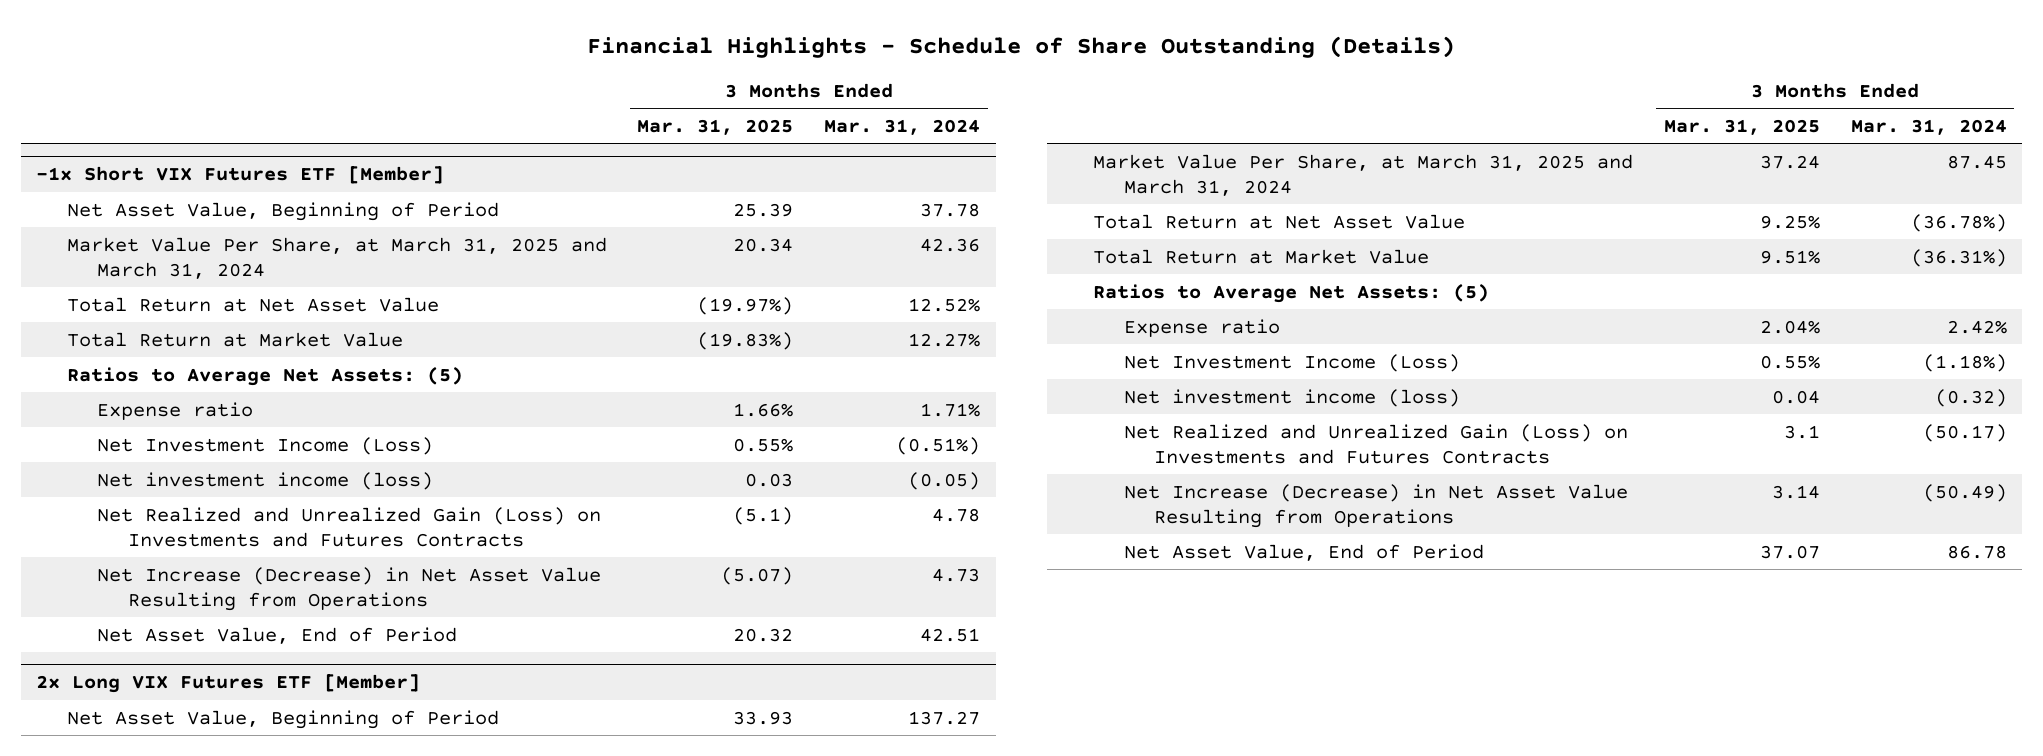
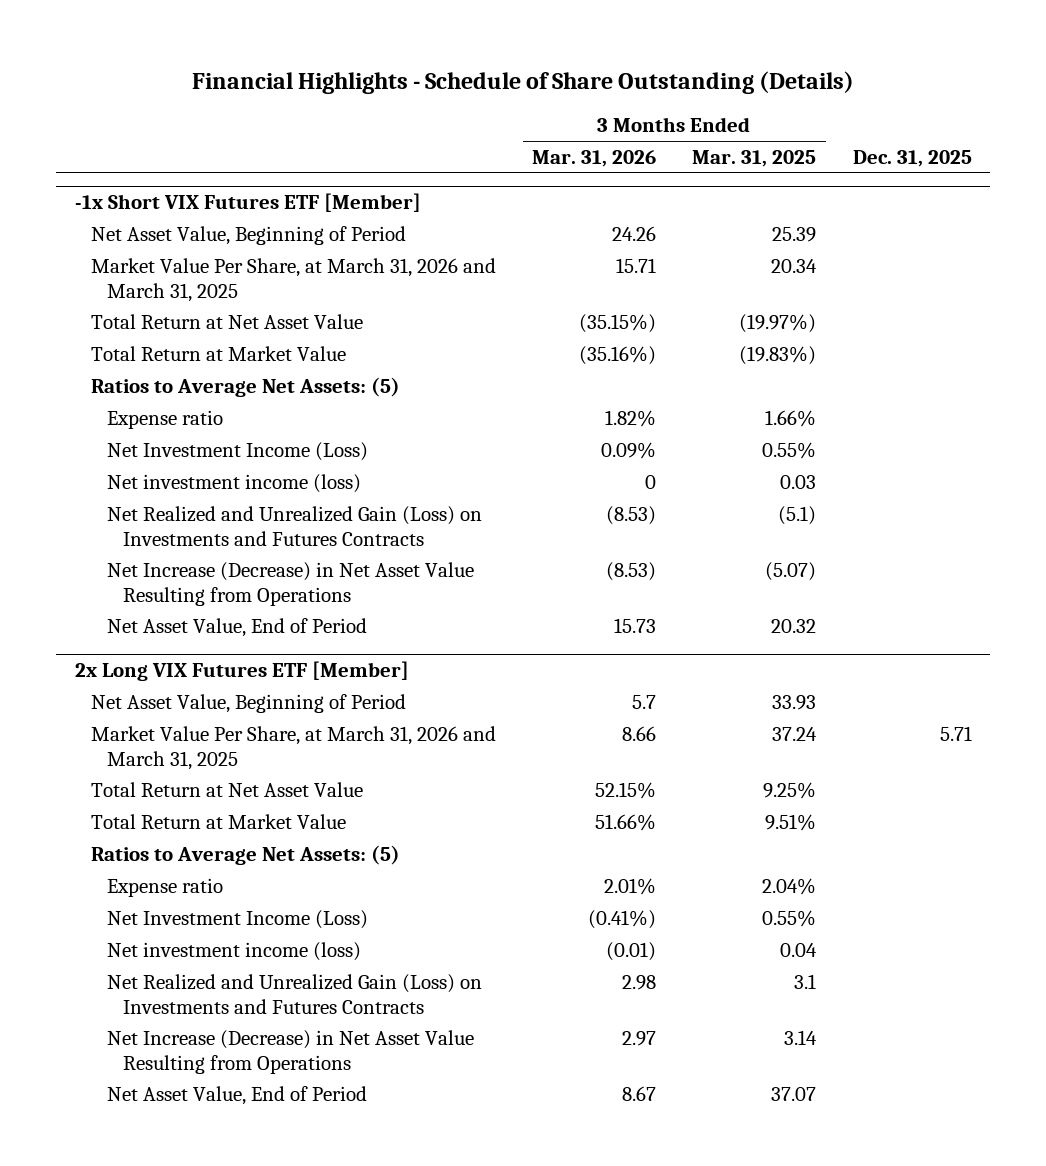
[824,118,981,135] Mar. 31, 2024 -> none
none -> [532,150,657,168] Mar. 31, 2026
none -> [852,150,972,168] Dec. 31, 2025
[66,236,607,279] Market Value Per Share, at March 31, 2025 and March 31, 2024 -> [90,257,496,302] Market Value Per Share, at March 31, 2026 and March 31, 2025
[1093,153,1634,196] Market Value Per Share, at March 31, 2025 and March 31, 2024 -> [90,725,496,770] Market Value Per Share, at March 31, 2026 and March 31, 2025

